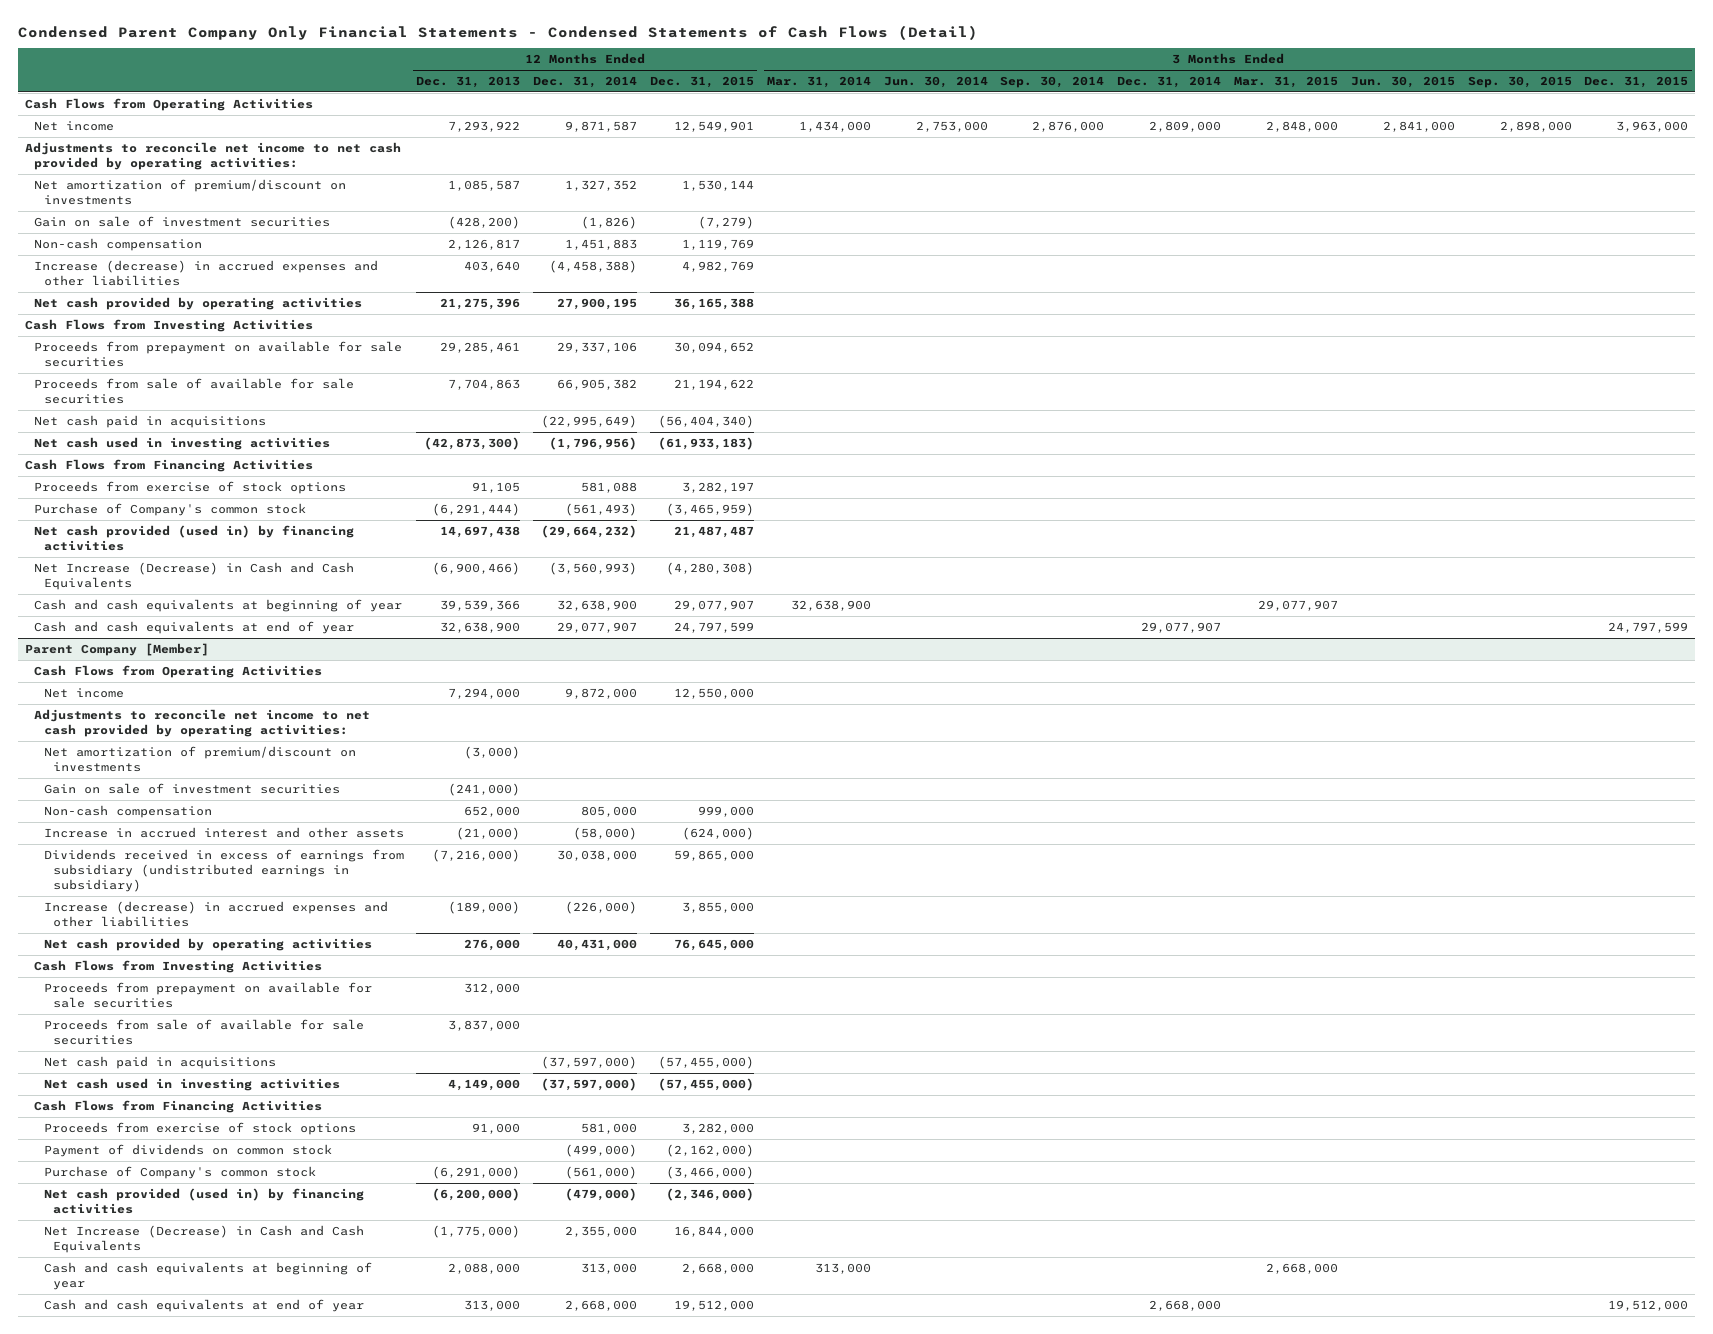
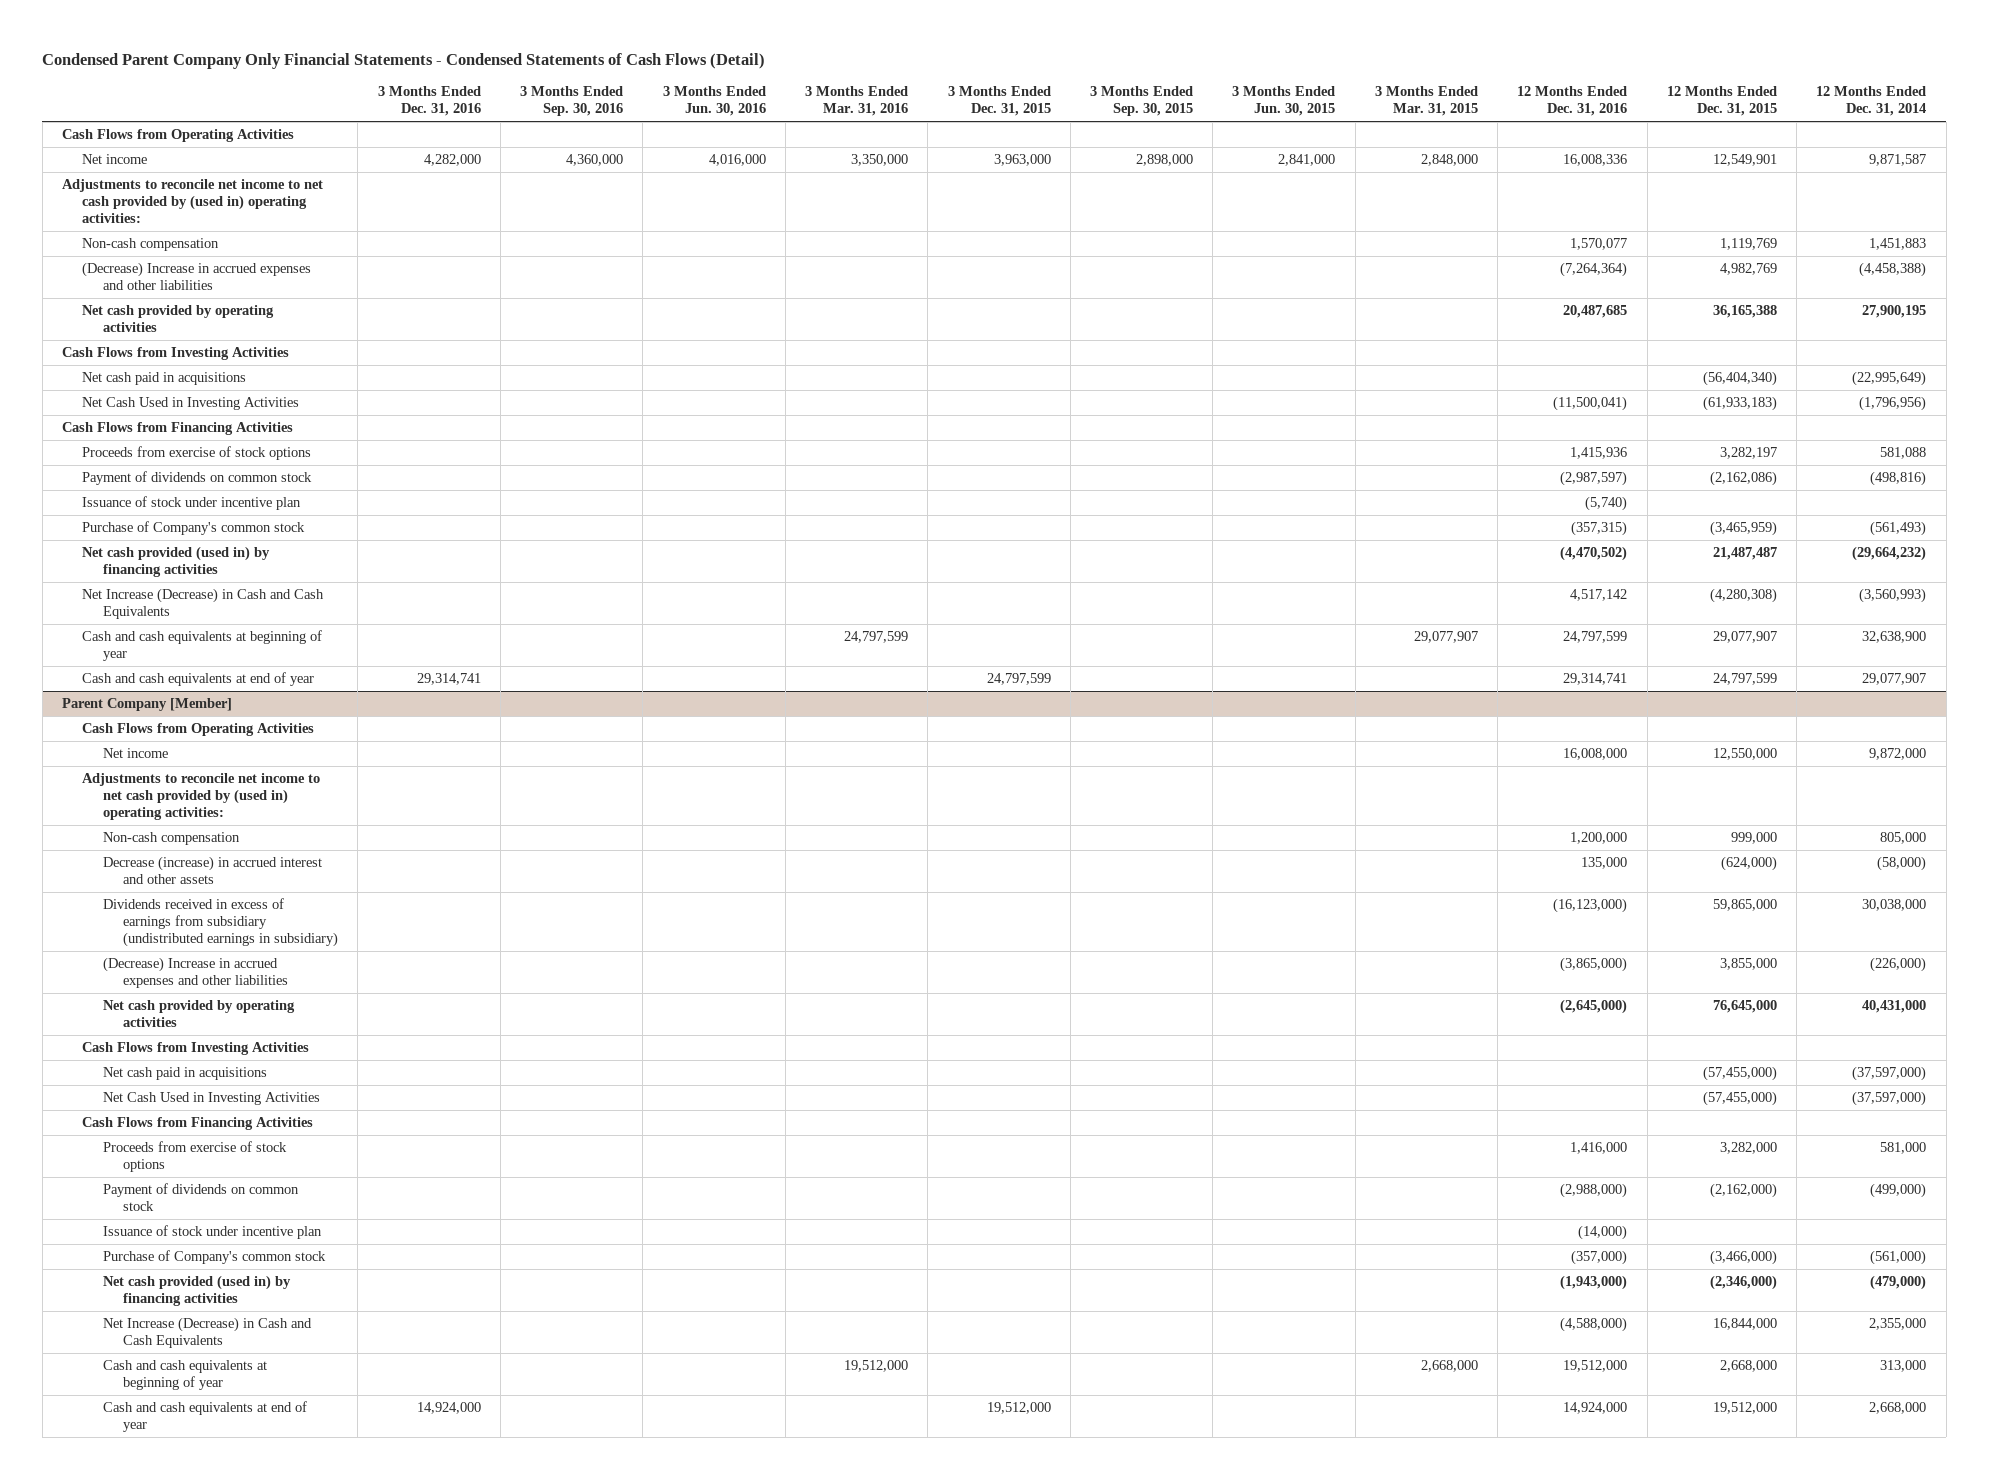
[416,76,521,89] Dec. 31, 2013 -> none
[766,76,871,89] Mar. 31, 2014 -> none
[883,76,988,89] Jun. 30, 2014 -> none
[1000,76,1105,89] Sep. 30, 2014 -> none
[1117,76,1222,89] Dec. 31, 2014 -> none
none -> [377,86,481,117] 3 Months Ended Dec. 31, 2016
none -> [520,86,624,117] 3 Months Ended Sep. 30, 2016
none -> [662,86,766,117] 3 Months Ended Jun. 30, 2016
none -> [805,86,909,117] 3 Months Ended Mar. 31, 2016
none -> [1517,86,1628,117] 12 Months Ended Dec. 31, 2016
[34,178,347,205] Net amortization of premium/discount on investments -> none
[34,215,331,227] Gain on sale of investment securities -> none
[24,141,401,170] Adjustments to reconcile net income to net cash provided by operating activities: -> [62,179,324,224] Adjustments to reconcile net income to net cash provided by (used in) operating activities:
[34,259,379,286] Increase (decrease) in accrued expenses and other liabilities -> [82,262,312,291] (Decrease) Increase in accrued expenses and other liabilities
[34,340,403,367] Proceeds from prepayment on available for sale securities -> none
[34,377,355,404] Proceeds from sale of available for sale securities -> none
[34,436,331,450] Net cash used in investing activities -> [82,397,300,411] Net Cash Used in Investing Activities
none -> [82,471,313,486] Payment of dividends on common stock
none -> [82,496,302,511] Issuance of stock under incentive plan
[43,745,356,772] Net amortization of premium/discount on investments -> none
[43,782,340,794] Gain on sale of investment securities -> none
[34,708,371,737] Adjustments to reconcile net income to net cash provided by operating activities: -> [82,773,321,821] Adjustments to reconcile net income to net cash provided by (used in) operating activities:
[43,826,404,838] Increase in accrued interest and other assets -> [102,856,322,885] Decrease (increase) in accrued interest and other assets
[43,900,388,927] Increase (decrease) in accrued expenses and other liabilities -> [102,957,289,989] (Decrease) Increase in accrued expenses and other liabilities
[43,981,372,1008] Proceeds from prepayment on available for sale securities -> none
[43,1018,364,1045] Proceeds from sale of available for sale securities -> none
[43,1077,340,1091] Net cash used in investing activities -> [102,1092,320,1106] Net Cash Used in Investing Activities
none -> [102,1225,322,1240] Issuance of stock under incentive plan

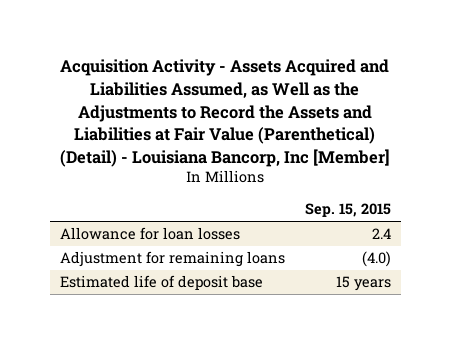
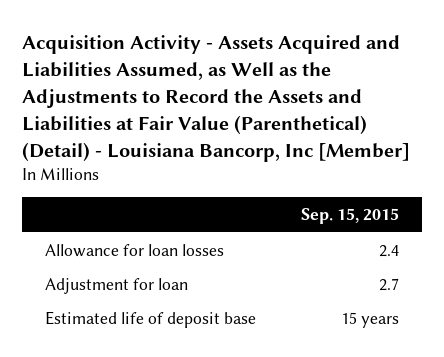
[59,251,285,268] Adjustment for remaining loans -> [44,277,188,294] Adjustment for loan
[362,251,392,268] (4.0) -> [379,277,400,291] 2.7

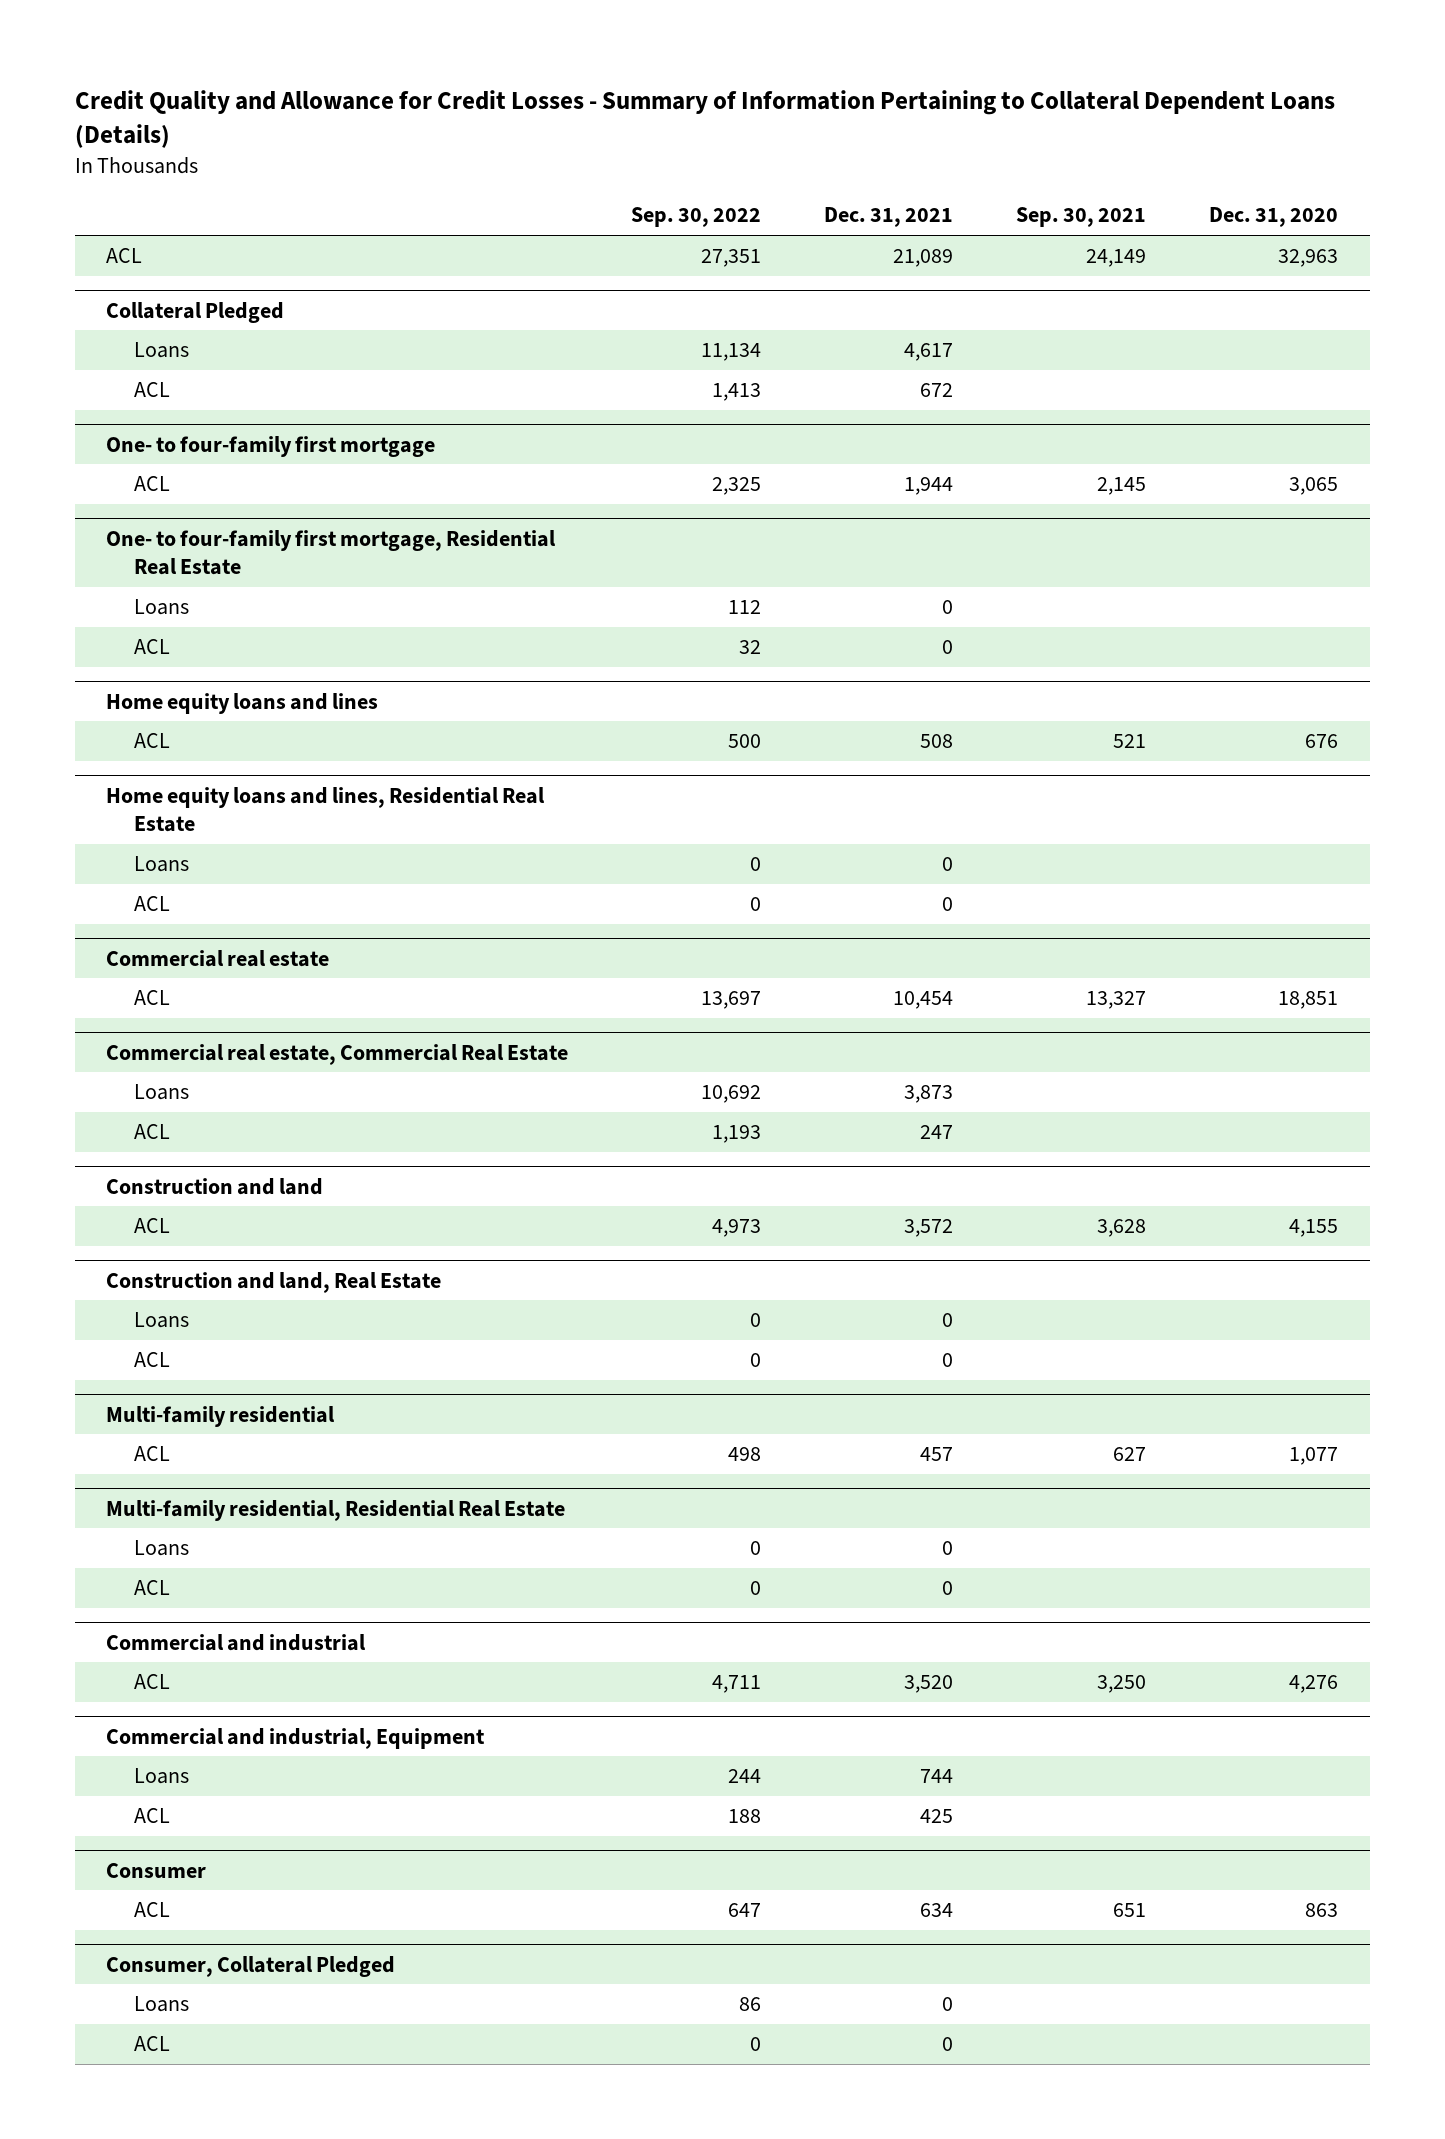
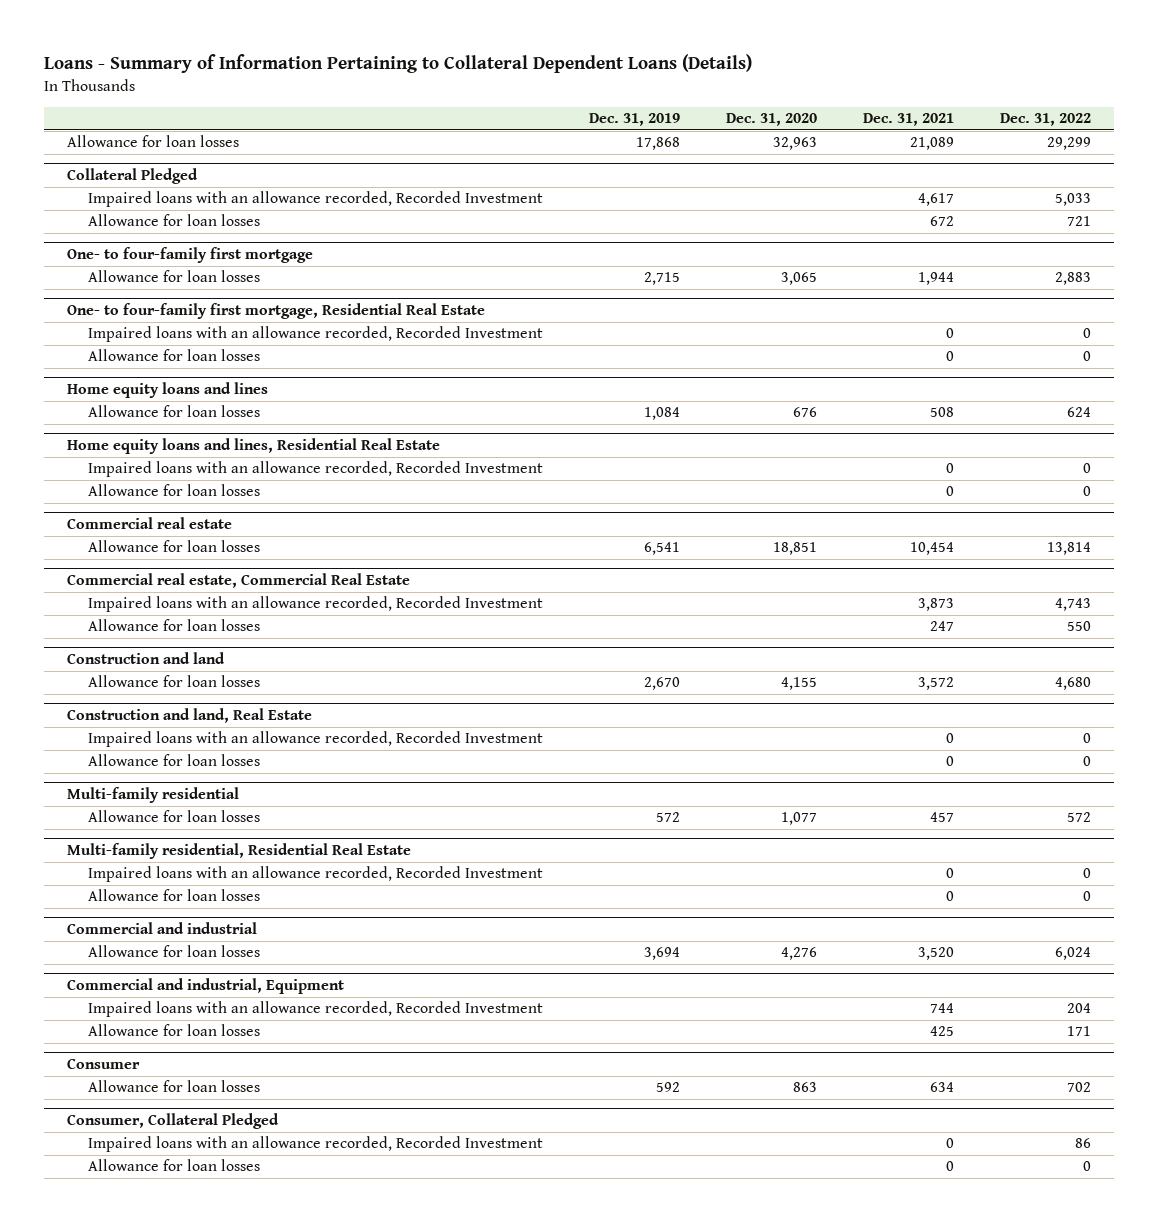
[74,90,1335,149] Credit Quality and Allowance for Credit Losses - Summary of Information Pertaining to Collateral Dependent Loans (Details) -> [44,54,753,74] Loans - Summary of Information Pertaining to Collateral Dependent Loans (Details)
[631,207,762,228] Sep. 30, 2022 -> none
[1016,207,1147,228] Sep. 30, 2021 -> none
none -> [588,113,680,127] Dec. 31, 2019
none -> [999,113,1091,127] Dec. 31, 2022
[106,248,143,264] ACL -> [67,135,240,148] Allowance for loan losses
[133,342,189,359] Loans -> [87,191,543,208] Impaired loans with an allowance recorded, Recorded Investment
[133,382,170,398] ACL -> [87,214,260,227] Allowance for loan losses
[133,476,170,492] ACL -> [87,270,260,283] Allowance for loan losses
[133,599,189,616] Loans -> [87,326,543,343] Impaired loans with an allowance recorded, Recorded Investment
[133,639,170,655] ACL -> [87,349,260,362] Allowance for loan losses
[133,733,170,749] ACL -> [87,405,260,418] Allowance for loan losses
[133,856,189,873] Loans -> [87,461,543,478] Impaired loans with an allowance recorded, Recorded Investment
[133,896,170,912] ACL -> [87,484,260,497] Allowance for loan losses
[133,990,170,1006] ACL -> [87,540,260,553] Allowance for loan losses
[133,1084,189,1101] Loans -> [87,596,543,613] Impaired loans with an allowance recorded, Recorded Investment
[133,1124,170,1140] ACL -> [87,619,260,632] Allowance for loan losses
[133,1218,170,1234] ACL -> [87,675,260,688] Allowance for loan losses
[133,1312,189,1329] Loans -> [87,731,543,748] Impaired loans with an allowance recorded, Recorded Investment
[133,1352,170,1368] ACL -> [87,754,260,767] Allowance for loan losses
[133,1446,170,1462] ACL -> [87,810,260,823] Allowance for loan losses
[133,1540,189,1557] Loans -> [87,866,543,883] Impaired loans with an allowance recorded, Recorded Investment
[133,1580,170,1596] ACL -> [87,889,260,902] Allowance for loan losses
[133,1674,170,1690] ACL -> [87,945,260,958] Allowance for loan losses
[133,1768,189,1785] Loans -> [87,1001,543,1018] Impaired loans with an allowance recorded, Recorded Investment
[133,1808,170,1824] ACL -> [87,1024,260,1037] Allowance for loan losses
[133,1902,170,1918] ACL -> [87,1080,260,1093] Allowance for loan losses
[133,1996,189,2013] Loans -> [87,1136,543,1153] Impaired loans with an allowance recorded, Recorded Investment
[133,2036,170,2052] ACL -> [87,1159,260,1172] Allowance for loan losses

